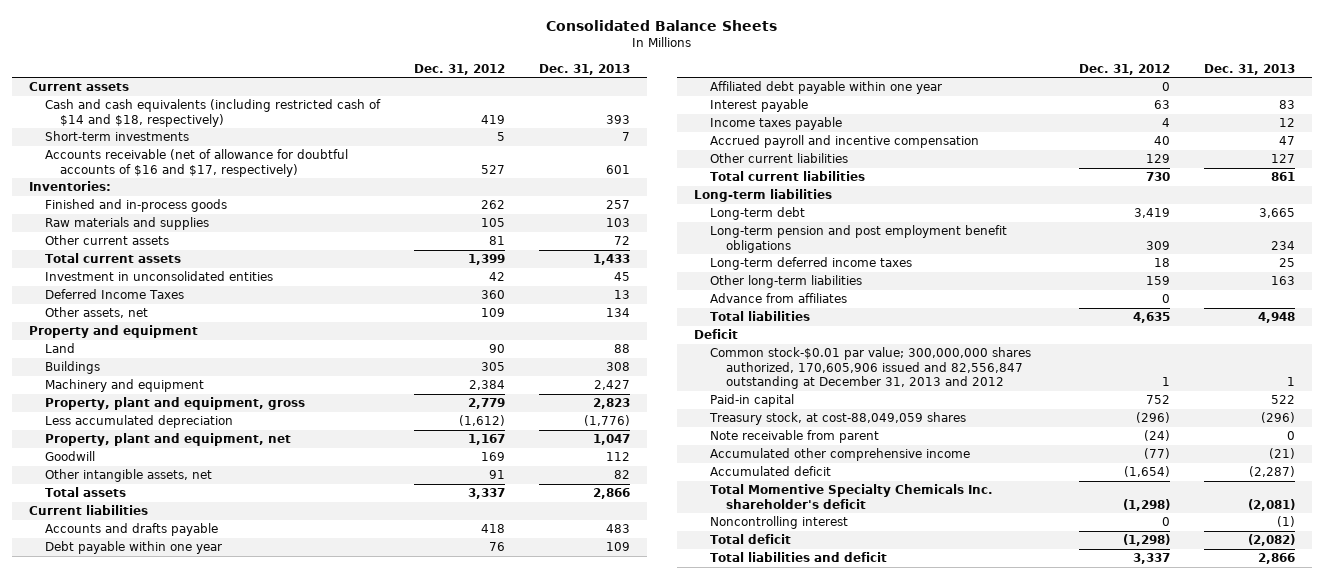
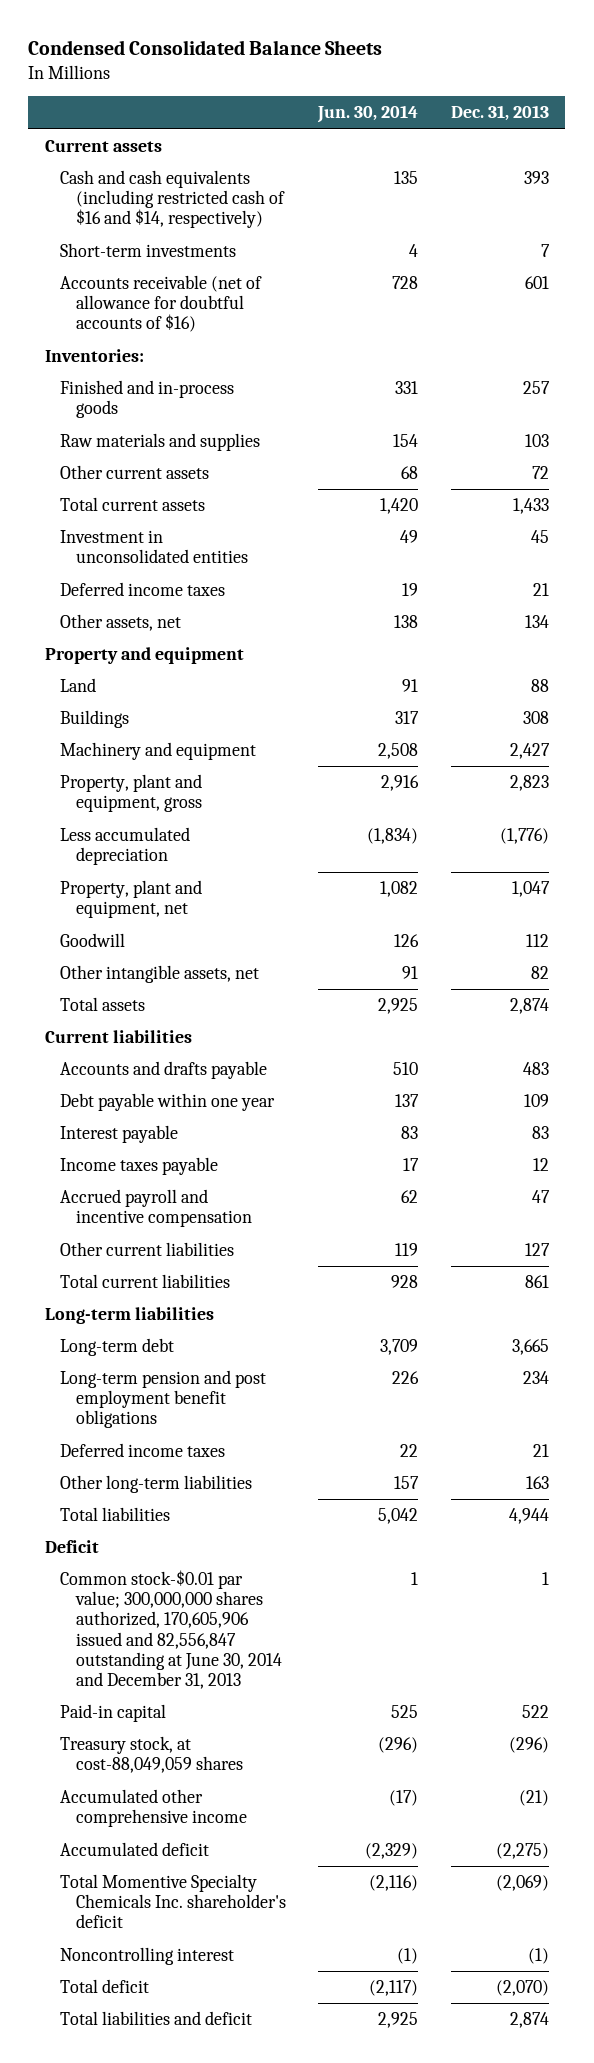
[546,19,778,31] Consolidated Balance Sheets -> [28,40,383,56] Condensed Consolidated Balance Sheets
[413,63,505,75] Dec. 31, 2012 -> none
none -> [317,105,419,124] Jun. 30, 2014
[44,99,381,127] Cash and cash equivalents (including restricted cash of $14 and $18, respectively) -> [60,170,285,229] Cash and cash equivalents (including restricted cash of $16 and $14, respectively)
[44,149,348,177] Accounts receivable (net of allowance for doubtful accounts of $16 and $17, respectively) -> [60,275,263,333] Accounts receivable (net of allowance for doubtful accounts of $16)
[44,289,184,300] Deferred Income Taxes -> [60,582,226,597] Deferred income taxes
[613,290,630,300] 13 -> [532,583,549,597] 21
[592,488,630,500] 2,866 -> [509,998,549,1015] 2,874
[710,81,943,95] Affiliated debt payable within one year -> none
[710,257,913,271] Long-term deferred income taxes -> [60,1443,226,1458] Deferred income taxes
[1279,258,1296,268] 25 -> [532,1444,549,1458] 21
[710,293,848,304] Advance from affiliates -> none
[1258,312,1296,324] 4,948 -> [508,1508,549,1525] 4,944
[710,347,1032,390] Common stock-$0.01 par value; 300,000,000 shares authorized, 170,605,906 issued and 82,556,847 outstanding at December 31, 2013 and 2012 -> [60,1570,282,1689] Common stock-$0.01 par value; 300,000,000 shares authorized, 170,605,906 issued and 82,556,847 outstanding at June 30, 2014 and December 31, 2013
[710,430,880,444] Note receivable from parent -> none
[1249,466,1296,478] (2,287) -> [495,1843,549,1860] (2,275)
[1248,498,1296,511] (2,081) -> [495,1875,549,1892] (2,069)
[1248,534,1296,547] (2,082) -> [495,1980,549,1997] (2,070)
[1258,553,1296,565] 2,866 -> [509,2012,549,2029] 2,874

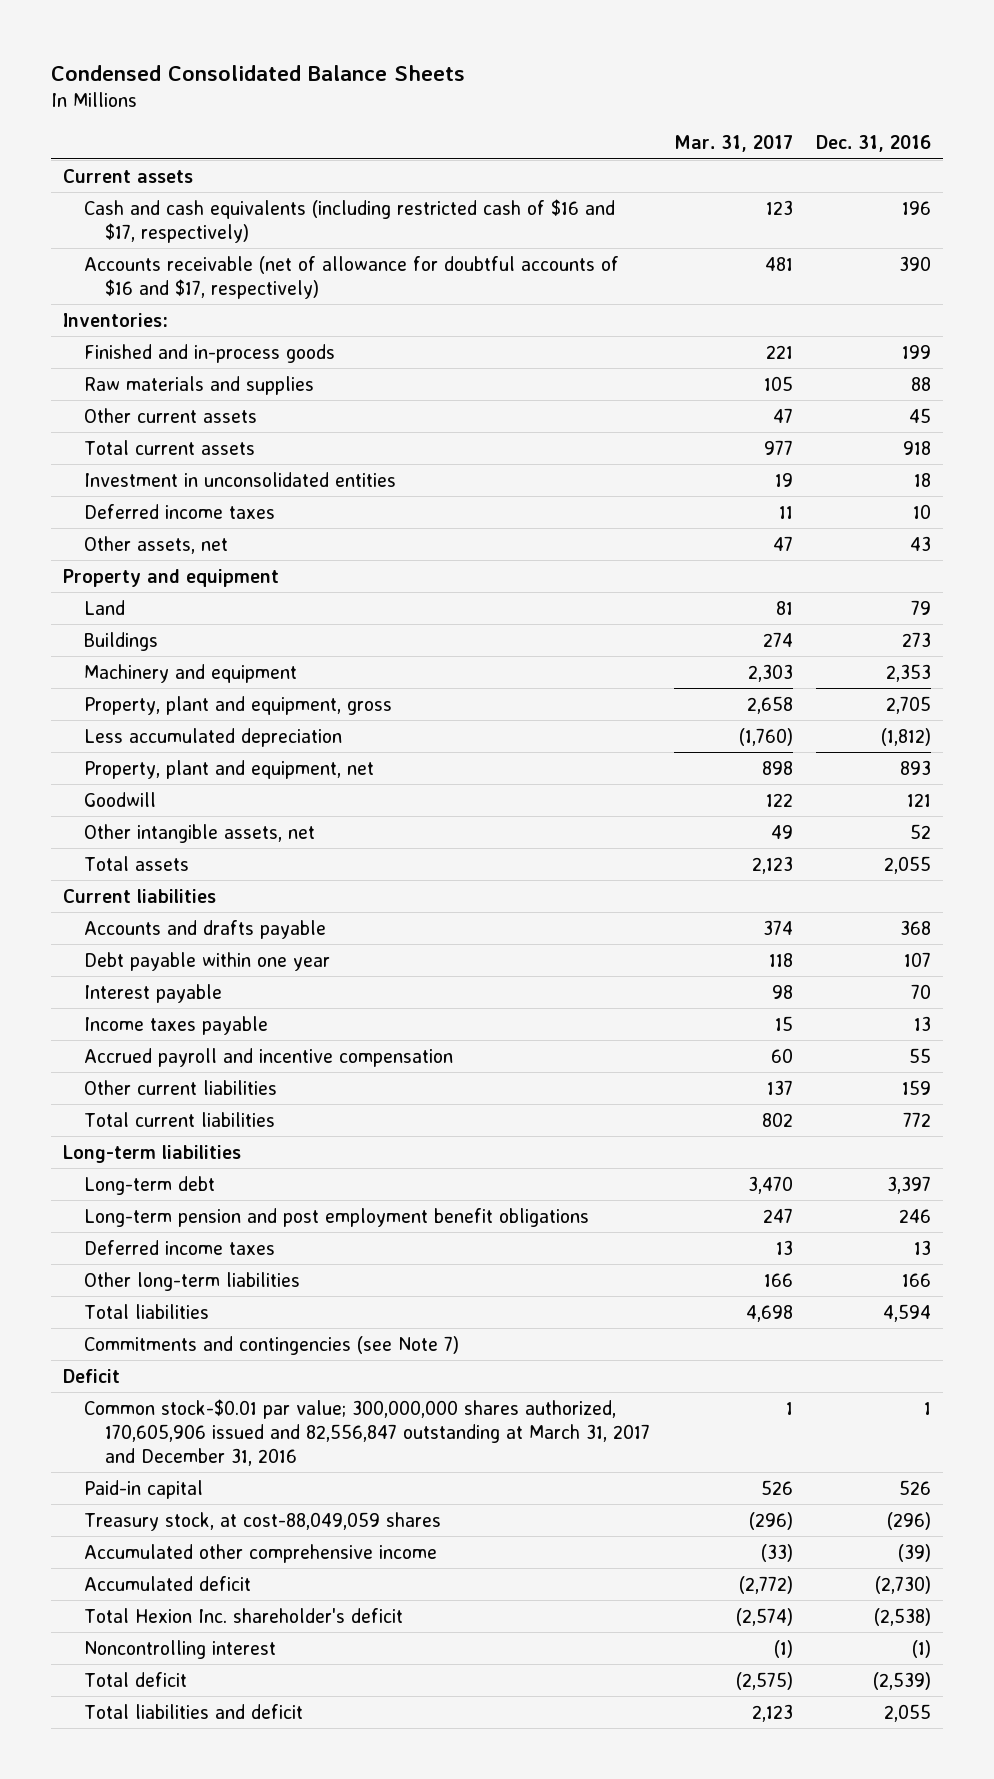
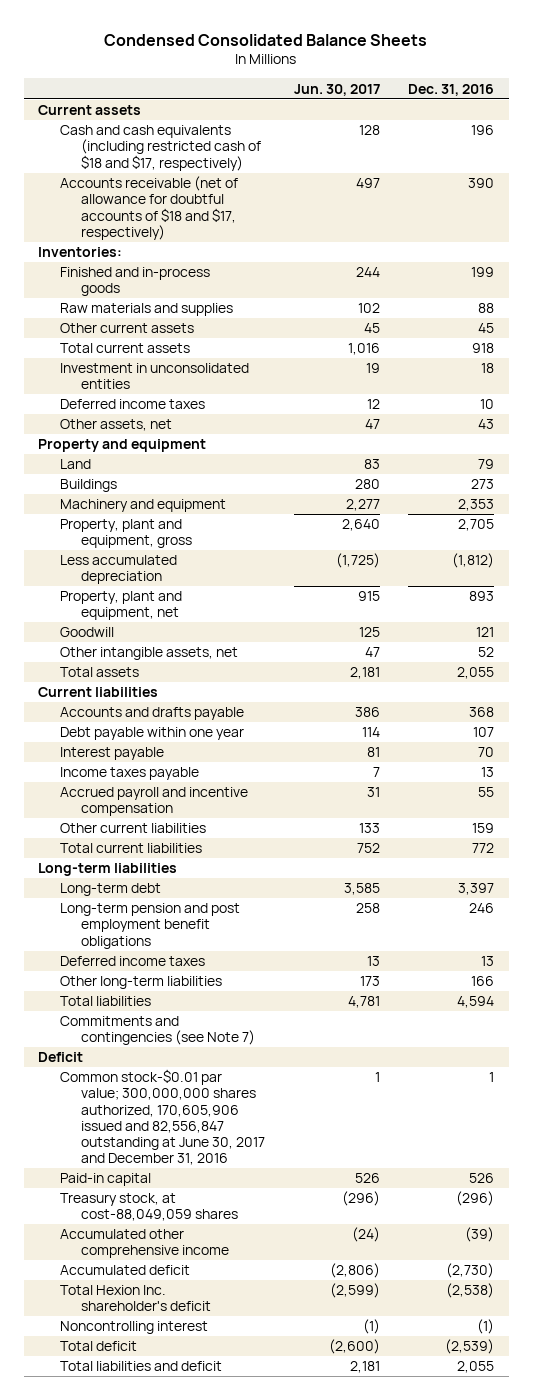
[673,135,793,153] Mar. 31, 2017 -> none
none -> [293,83,380,96] Jun. 30, 2017
[83,198,615,243] Cash and cash equivalents (including restricted cash of $16 and $17, respectively) -> [59,125,261,171] Cash and cash equivalents (including restricted cash of $18 and $17, respectively)
[83,255,619,299] Accounts receivable (net of allowance for doubtful accounts of $16 and $17, respectively) -> [59,176,238,240] Accounts receivable (net of allowance for doubtful accounts of $18 and $17, respectively)
[83,1398,651,1466] Common stock-$0.01 par value; 300,000,000 shares authorized, 170,605,906 issued and 82,556,847 outstanding at March 31, 2017 and December 31, 2016 -> [59,1069,265,1166] Common stock-$0.01 par value; 300,000,000 shares authorized, 170,605,906 issued and 82,556,847 outstanding at June 30, 2017 and December 31, 2016

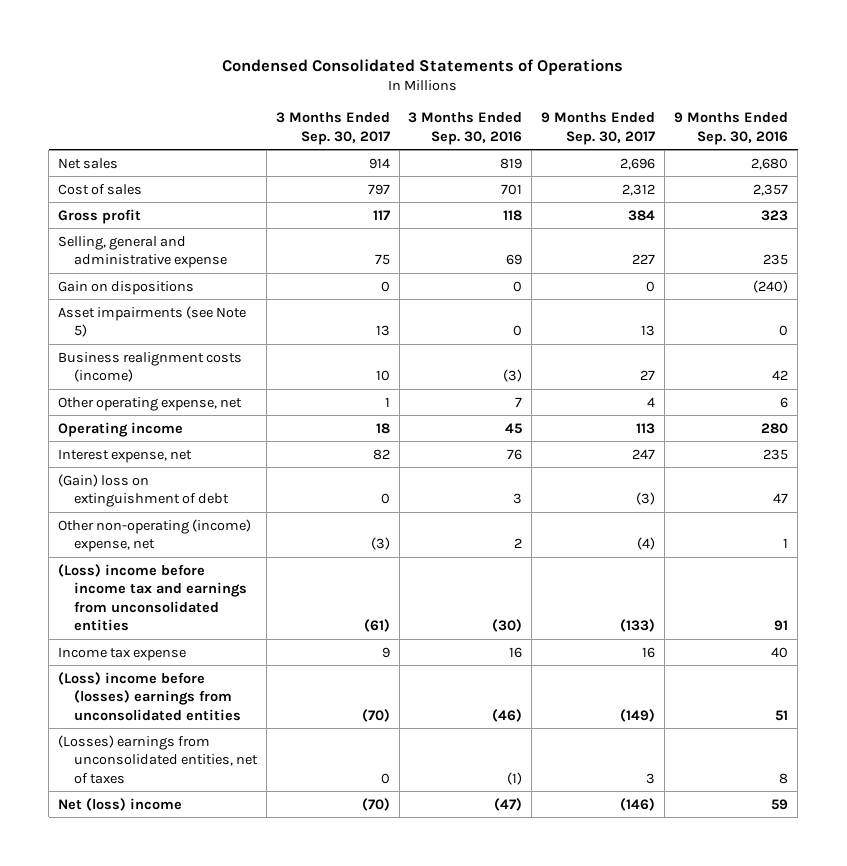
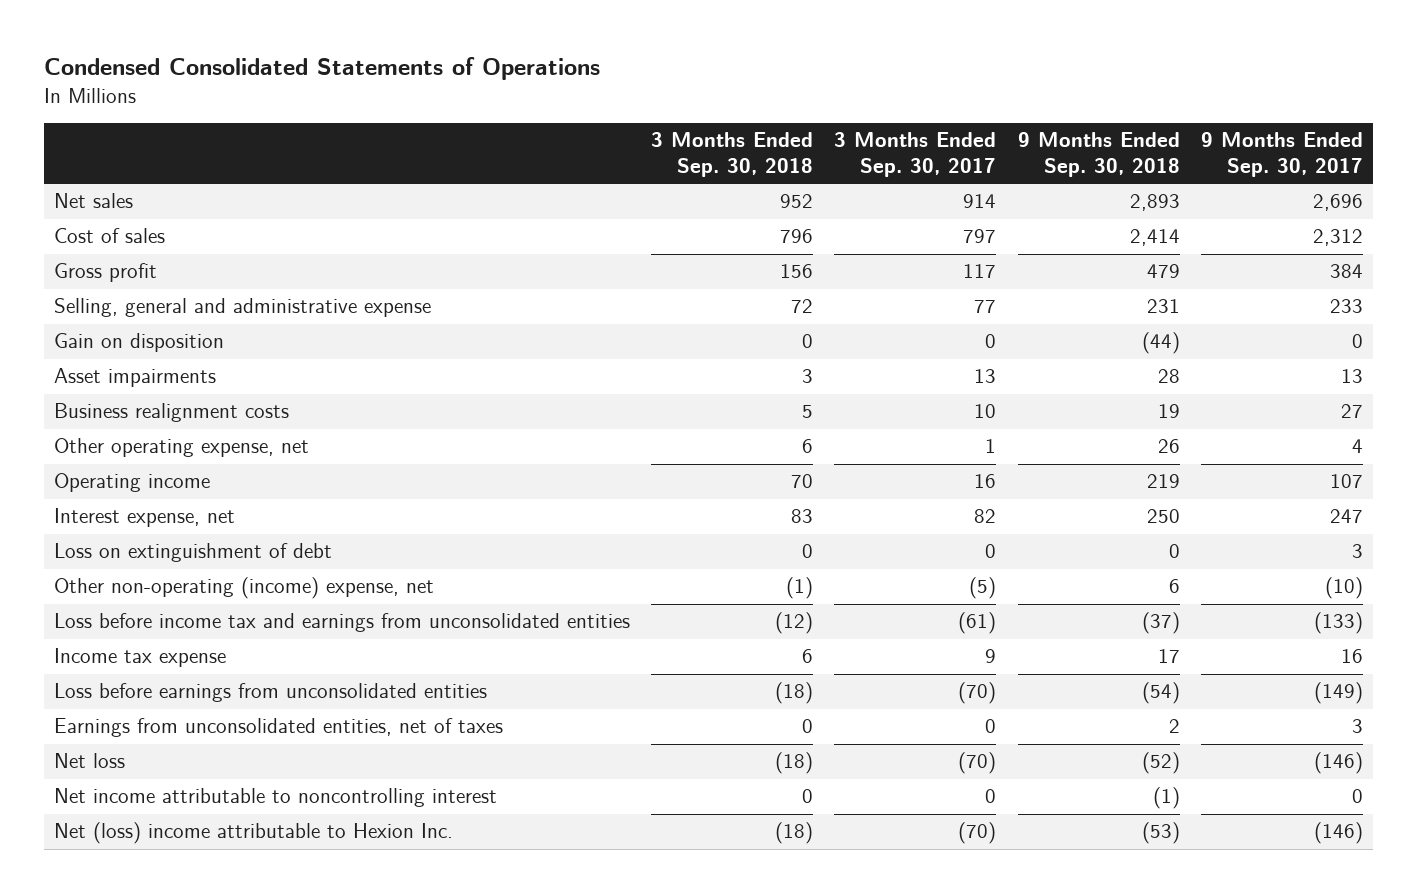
[408,112,523,145] 3 Months Ended Sep. 30, 2016 -> none
[674,112,789,145] 9 Months Ended Sep. 30, 2016 -> none
none -> [651,132,814,178] 3 Months Ended Sep. 30, 2018
none -> [1017,132,1180,178] 9 Months Ended Sep. 30, 2018
[374,254,390,266] 75 -> [974,300,997,314] 77
[632,254,656,265] 227 -> [1329,299,1363,314] 233
[58,280,195,295] Gain on dispositions -> [54,333,225,353] Gain on disposition
[58,305,247,338] Asset impairments (see Note 5) -> [54,368,217,388] Asset impairments
[58,351,243,383] Business realignment costs (income) -> [54,403,290,423] Business realignment costs
[375,422,390,434] 18 -> [974,474,997,489] 16
[636,422,656,434] 113 -> [1329,474,1363,489] 107
[58,473,229,508] (Gain) loss on extinguishment of debt -> [54,543,333,563] Loss on extinguishment of debt
[636,492,656,506] (3) -> [1351,544,1363,559] 3
[370,537,390,551] (3) -> [969,577,997,600] (5)
[637,537,656,551] (4) -> [1324,577,1363,600] (10)
[58,563,247,632] (Loss) income before income tax and earnings from unconsolidated entities -> [54,613,631,633] Loss before income tax and earnings from unconsolidated entities
[58,671,241,721] (Loss) income before (losses) earnings from unconsolidated entities -> [54,683,488,703] Loss before earnings from unconsolidated entities
[58,734,258,784] (Losses) earnings from unconsolidated entities, net of taxes -> [54,718,504,738] Earnings from unconsolidated entities, net of taxes
none -> [54,753,126,769] Net loss
none -> [54,788,498,808] Net income attributable to noncontrolling interest
[58,797,183,811] Net (loss) income -> [54,822,454,845] Net (loss) income attributable to Hexion Inc.

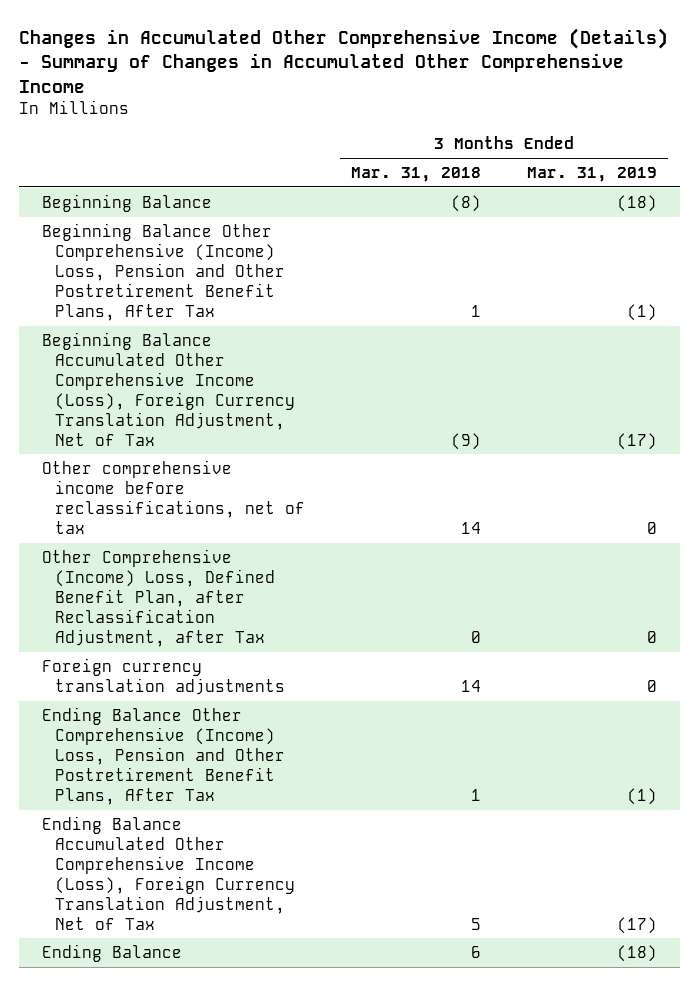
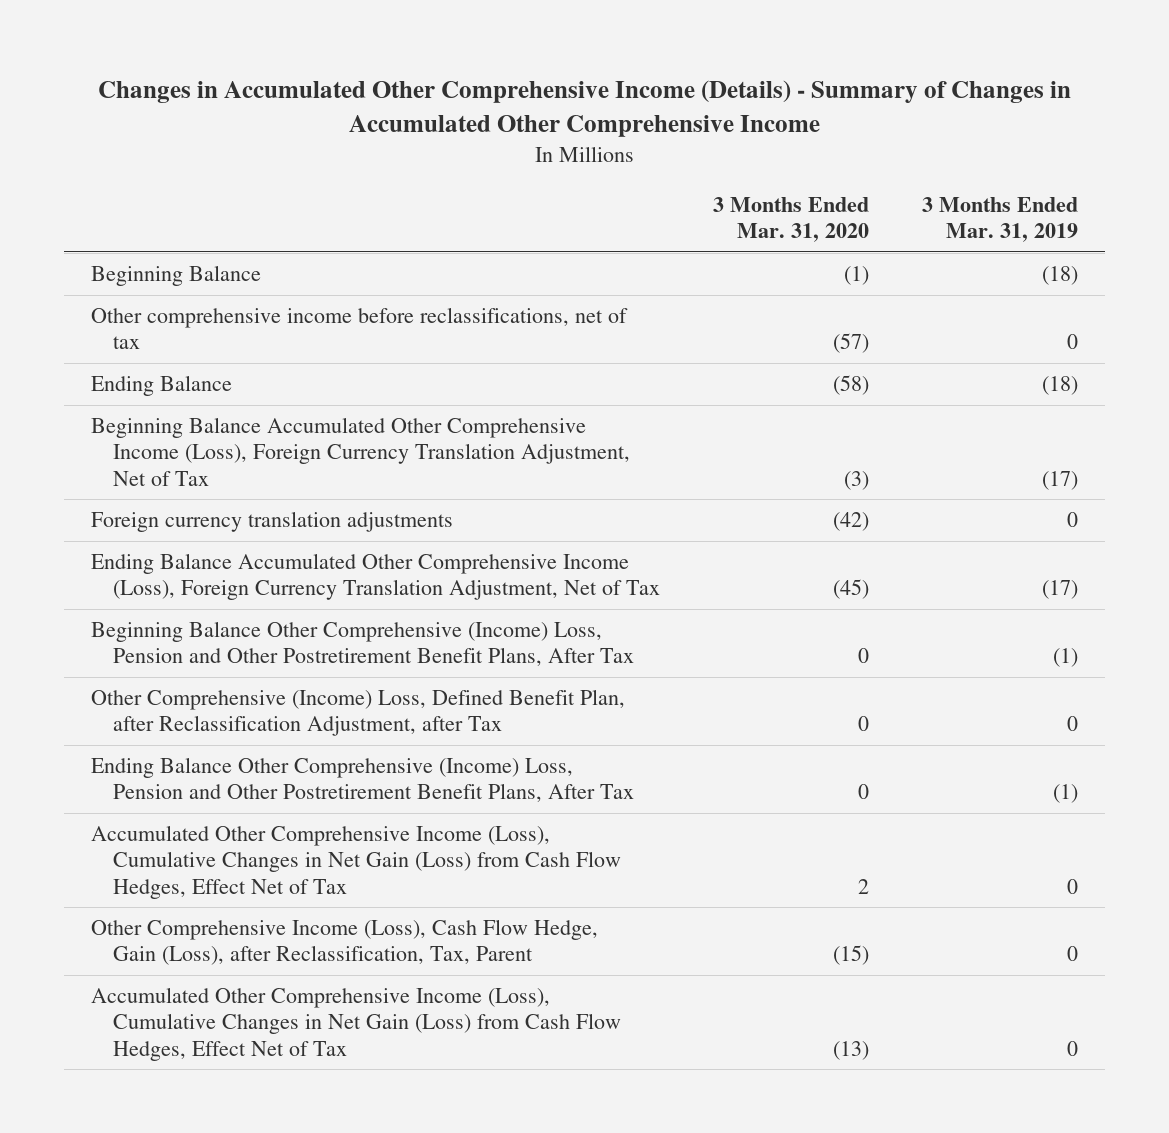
[351,167,482,183] Mar. 31, 2018 -> none
none -> [713,196,870,243] 3 Months Ended Mar. 31, 2020
[42,943,183,962] Ending Balance -> [90,375,232,397] Ending Balance
[42,331,296,446] Beginning Balance Accumulated Other Comprehensive Income (Loss), Foreign Currency Translation Adjustment, Net of Tax -> [90,417,630,486] Beginning Balance Accumulated Other Comprehensive Income (Loss), Foreign Currency Translation Adjustment, Net of Tax
[42,222,286,321] Beginning Balance Other Comprehensive (Income) Loss, Pension and Other Postretirement Benefit Plans, After Tax -> [90,621,634,667] Beginning Balance Other Comprehensive (Income) Loss, Pension and Other Postretirement Benefit Plans, After Tax
[42,548,276,647] Other Comprehensive (Income) Loss, Defined Benefit Plan, after Reclassification Adjustment, after Tax -> [90,689,625,737] Other Comprehensive (Income) Loss, Defined Benefit Plan, after Reclassification Adjustment, after Tax
[42,706,286,805] Ending Balance Other Comprehensive (Income) Loss, Pension and Other Postretirement Benefit Plans, After Tax -> [90,757,634,803] Ending Balance Other Comprehensive (Income) Loss, Pension and Other Postretirement Benefit Plans, After Tax
none -> [90,825,621,899] Accumulated Other Comprehensive Income (Loss), Cumulative Changes in Net Gain (Loss) from Cash Flow Hedges, Effect Net of Tax
none -> [90,919,598,966] Other Comprehensive Income (Loss), Cash Flow Hedge, Gain (Loss), after Reclassification, Tax, Parent
none -> [90,987,621,1061] Accumulated Other Comprehensive Income (Loss), Cumulative Changes in Net Gain (Loss) from Cash Flow Hedges, Effect Net of Tax

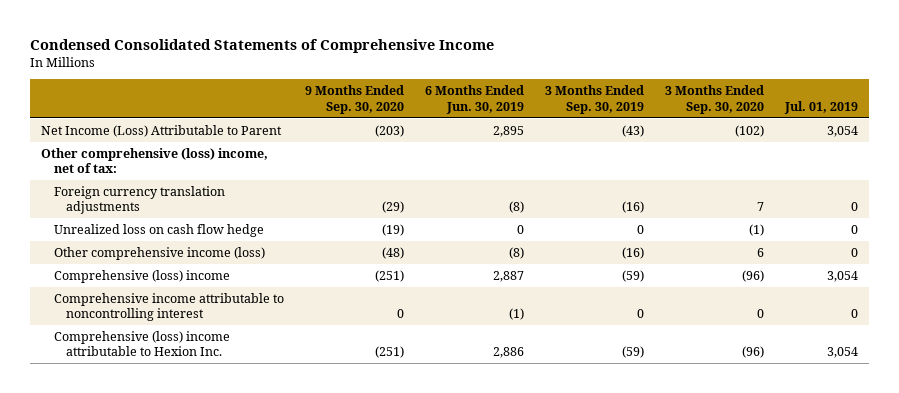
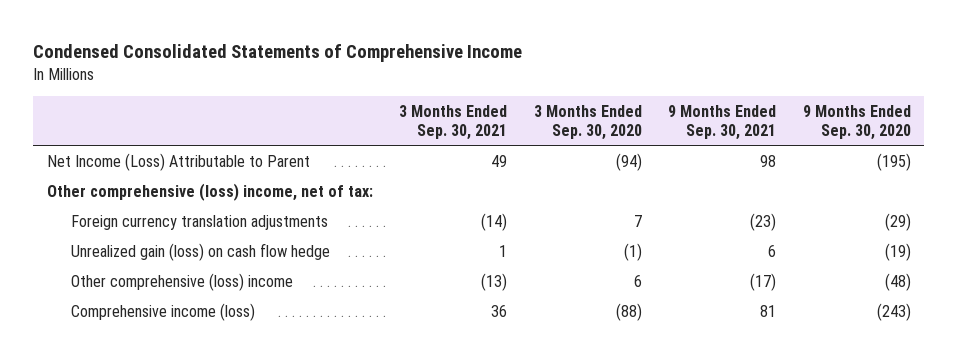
[424,85,524,114] 6 Months Ended Jun. 30, 2019 -> none
[544,85,644,114] 3 Months Ended Sep. 30, 2019 -> none
[784,100,859,114] Jul. 01, 2019 -> none
none -> [399,104,508,140] 3 Months Ended Sep. 30, 2021
none -> [668,104,777,140] 9 Months Ended Sep. 30, 2021
[374,125,404,138] (203) -> [876,152,911,171] (195)
[735,125,765,138] (102) -> [615,152,642,171] (94)
[53,293,284,322] Comprehensive income attributable to noncontrolling interest -> none
[53,331,230,357] Comprehensive (loss) income attributable to Hexion Inc. -> none
[53,224,264,238] Unrealized loss on cash flow hedge -> [71,242,331,261] Unrealized gain (loss) on cash flow hedge
[53,247,265,261] Other comprehensive income (loss) -> [71,272,294,291] Other comprehensive (loss) income
[53,270,230,284] Comprehensive (loss) income -> [71,302,256,321] Comprehensive income (loss)
[374,270,404,283] (251) -> [876,302,911,321] (243)
[742,270,765,283] (96) -> [615,302,642,321] (88)

